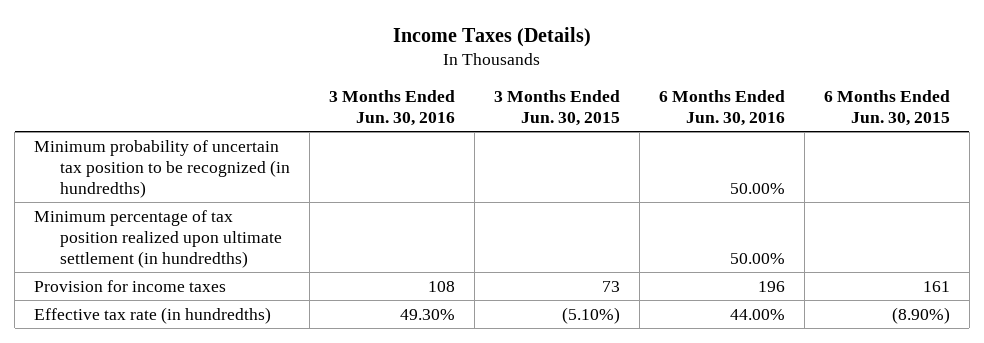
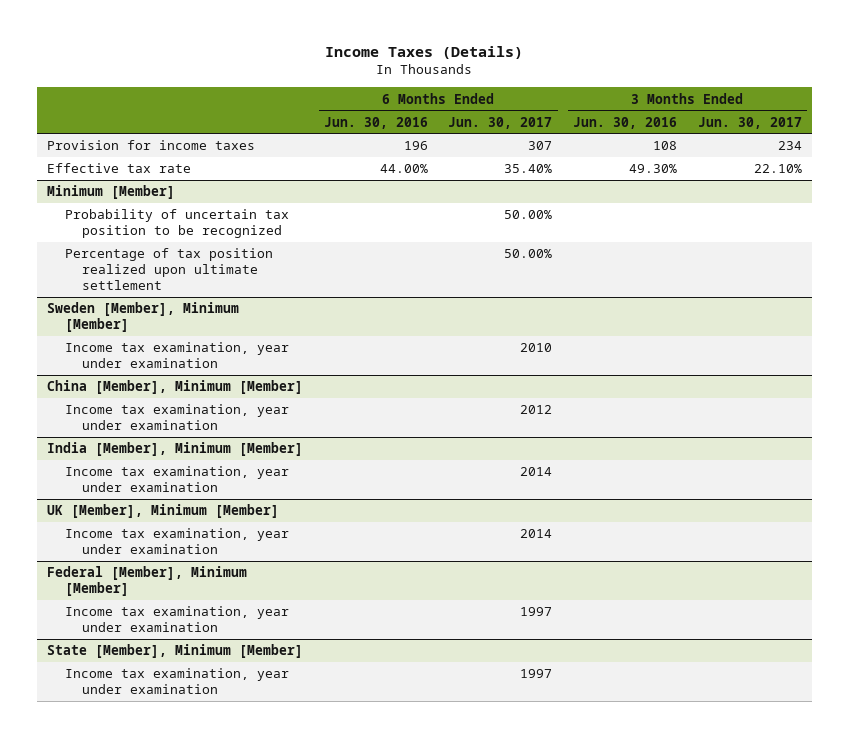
[493,89,620,126] 3 Months Ended Jun. 30, 2015 -> none
[823,89,950,126] 6 Months Ended Jun. 30, 2015 -> none
none -> [448,116,553,129] Jun. 30, 2017
none -> [697,116,802,129] Jun. 30, 2017
[34,139,290,198] Minimum probability of uncertain tax position to be recognized (in hundredths) -> none
[34,209,282,268] Minimum percentage of tax position realized upon ultimate settlement (in hundredths) -> none
[34,306,272,324] Effective tax rate (in hundredths) -> [47,163,192,174] Effective tax rate
none -> [47,185,176,200] Minimum [Member]
none -> [64,209,289,238] Probability of uncertain tax position to be recognized
none -> [64,248,273,290] Percentage of tax position realized upon ultimate settlement
none -> [47,302,240,332] Sweden [Member], Minimum [Member]
none -> [64,342,289,368] Income tax examination, year under examination
none -> [47,380,304,395] China [Member], Minimum [Member]
none -> [64,404,289,430] Income tax examination, year under examination
none -> [47,442,304,457] India [Member], Minimum [Member]
none -> [64,466,289,492] Income tax examination, year under examination
none -> [47,504,280,519] UK [Member], Minimum [Member]
none -> [64,528,289,554] Income tax examination, year under examination
none -> [47,566,248,596] Federal [Member], Minimum [Member]
none -> [64,606,289,632] Income tax examination, year under examination
none -> [47,644,304,659] State [Member], Minimum [Member]
none -> [64,668,289,694] Income tax examination, year under examination

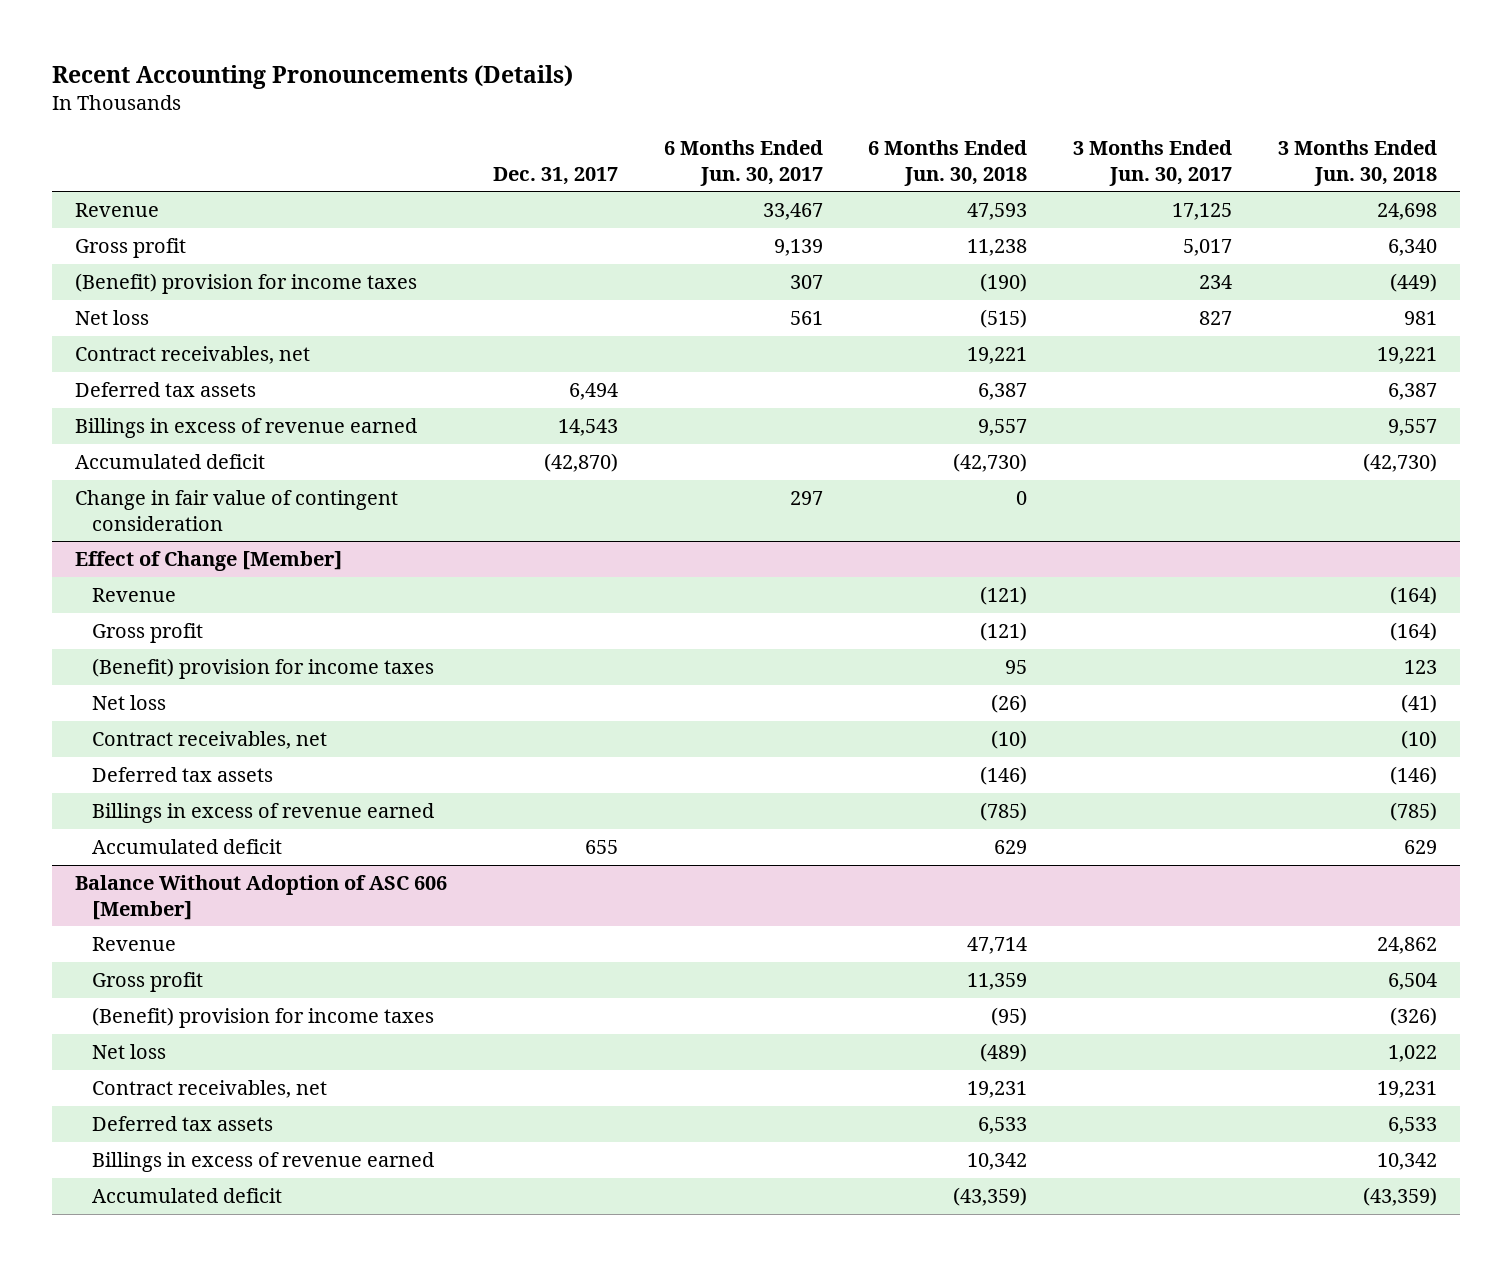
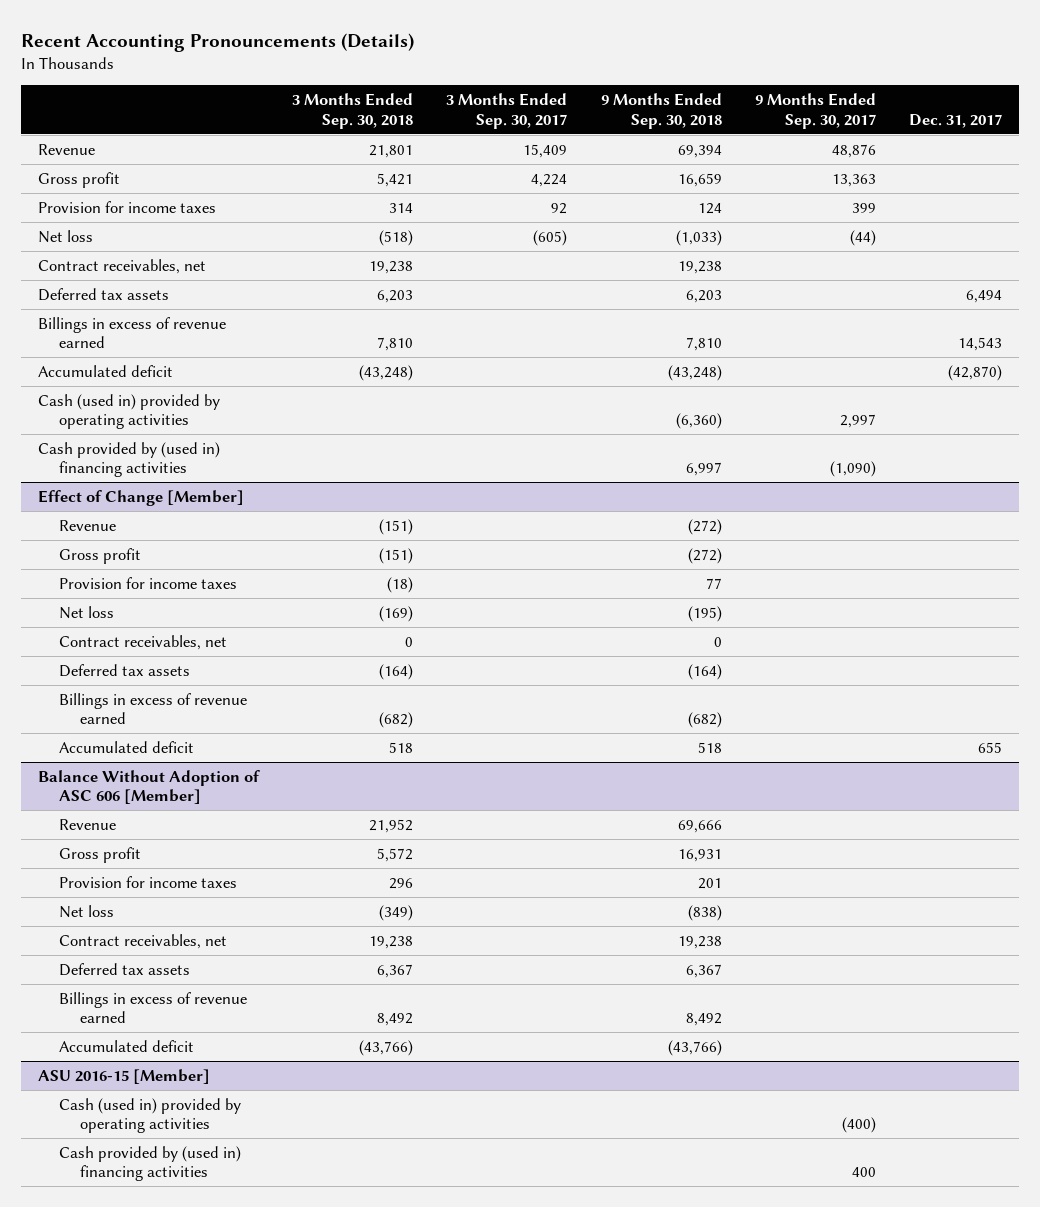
[663,140,823,186] 6 Months Ended Jun. 30, 2017 -> none
[868,140,1028,186] 6 Months Ended Jun. 30, 2018 -> none
[1073,140,1233,186] 3 Months Ended Jun. 30, 2017 -> none
[1278,140,1438,186] 3 Months Ended Jun. 30, 2018 -> none
none -> [292,93,414,129] 3 Months Ended Sep. 30, 2018
none -> [446,93,568,129] 3 Months Ended Sep. 30, 2017
none -> [600,93,722,129] 9 Months Ended Sep. 30, 2018
none -> [755,93,877,129] 9 Months Ended Sep. 30, 2017
[74,273,417,295] (Benefit) provision for income taxes -> [37,200,216,213] Provision for income taxes
[74,490,398,531] Change in fair value of contingent consideration -> none
none -> [37,393,220,430] Cash (used in) provided by operating activities
none -> [37,441,220,478] Cash provided by (used in) financing activities
[91,658,434,680] (Benefit) provision for income taxes -> [59,576,238,589] Provision for income taxes
[91,1007,434,1029] (Benefit) provision for income taxes -> [59,875,238,888] Provision for income taxes
none -> [37,1068,210,1084] ASU 2016-15 [Member]
none -> [59,1097,242,1134] Cash (used in) provided by operating activities
none -> [59,1145,242,1182] Cash provided by (used in) financing activities

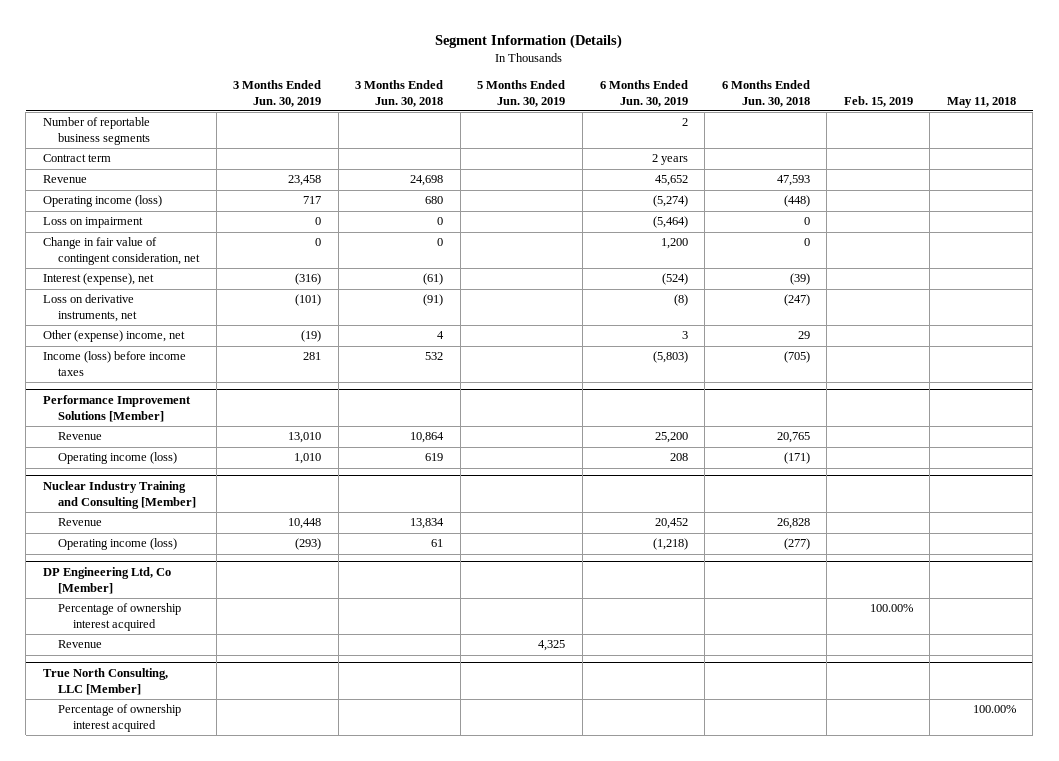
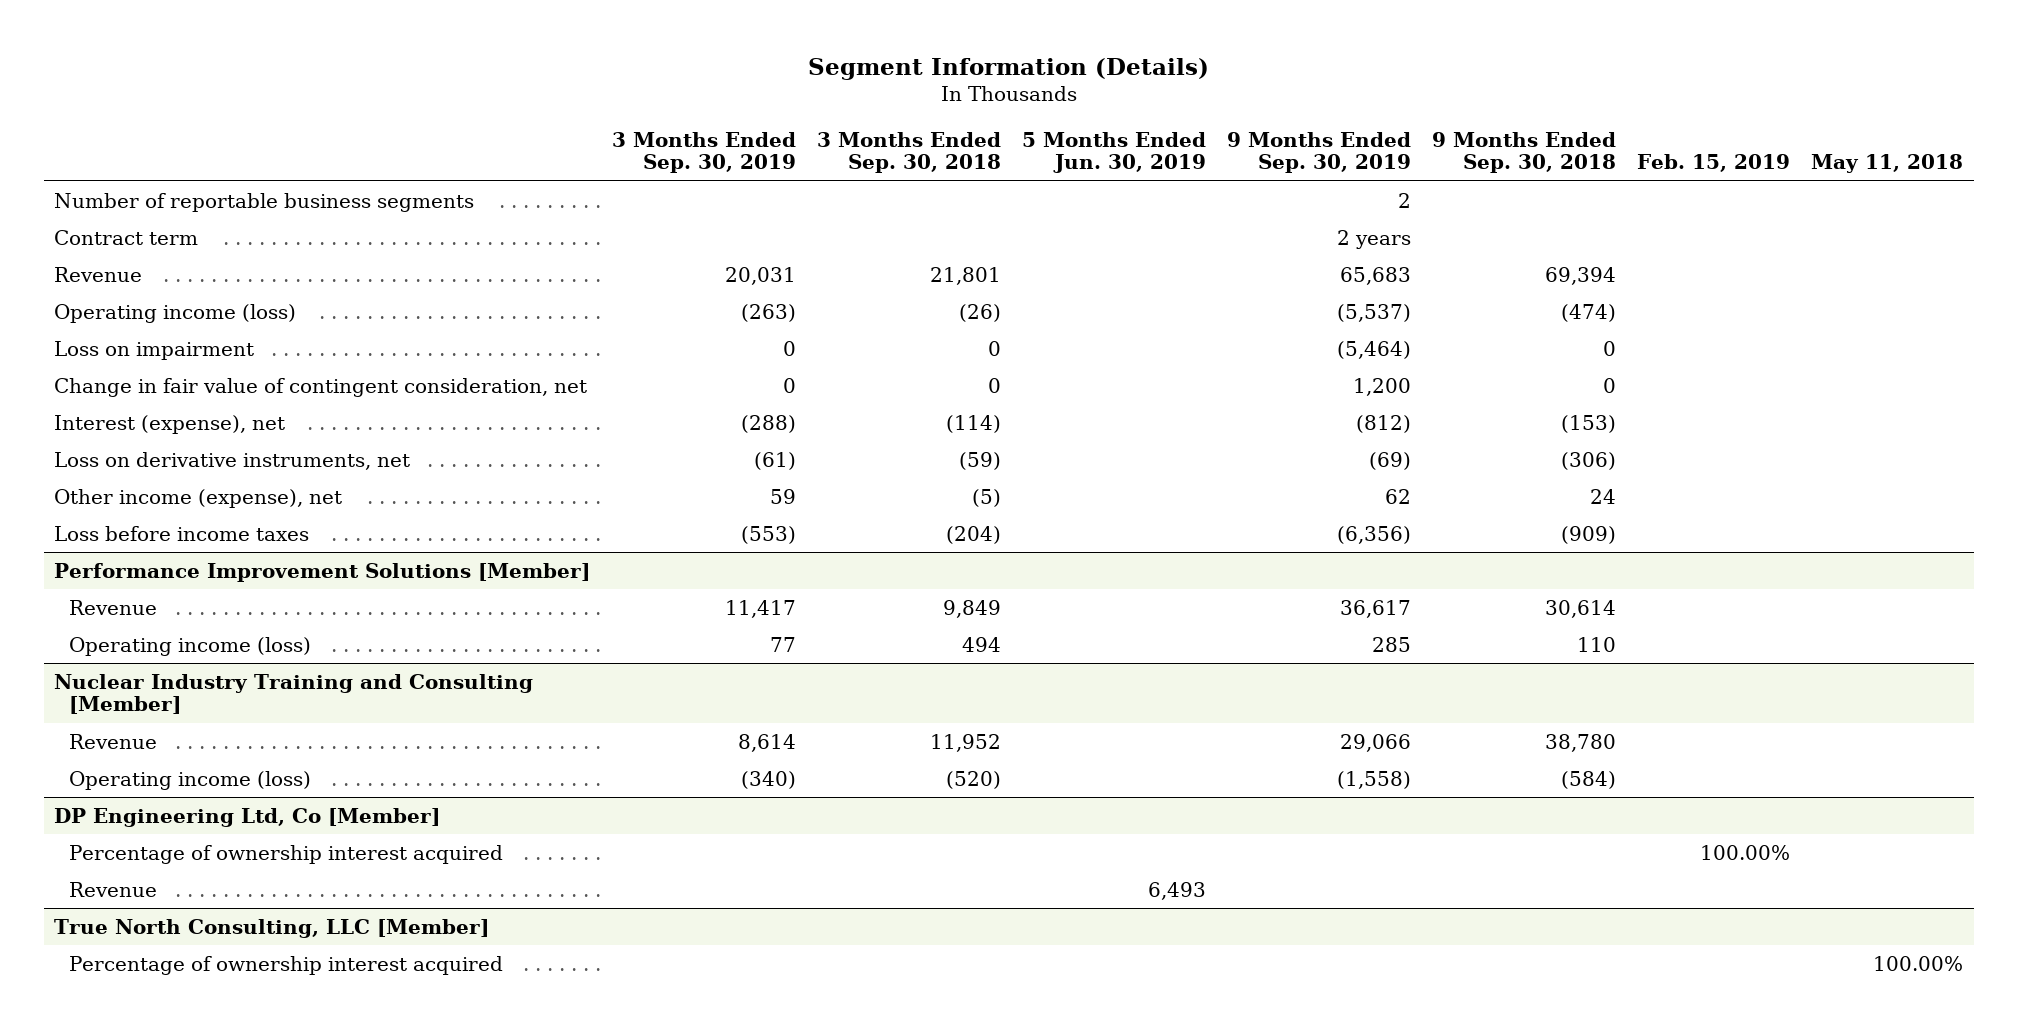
[233,79,322,107] 3 Months Ended Jun. 30, 2019 -> none
[355,79,444,107] 3 Months Ended Jun. 30, 2018 -> none
[599,79,688,107] 6 Months Ended Jun. 30, 2019 -> none
[721,79,810,107] 6 Months Ended Jun. 30, 2018 -> none
none -> [611,131,796,174] 3 Months Ended Sep. 30, 2019
none -> [816,131,1001,174] 3 Months Ended Sep. 30, 2018
none -> [1226,131,1411,174] 9 Months Ended Sep. 30, 2019
none -> [1431,131,1616,174] 9 Months Ended Sep. 30, 2018
[43,330,186,343] Other (expense) income, net -> [54,488,343,508] Other income (expense), net
[43,351,187,377] Income (loss) before income taxes -> [54,525,310,541] Loss before income taxes
[538,640,566,652] 4,325 -> [1147,881,1206,900] 6,493

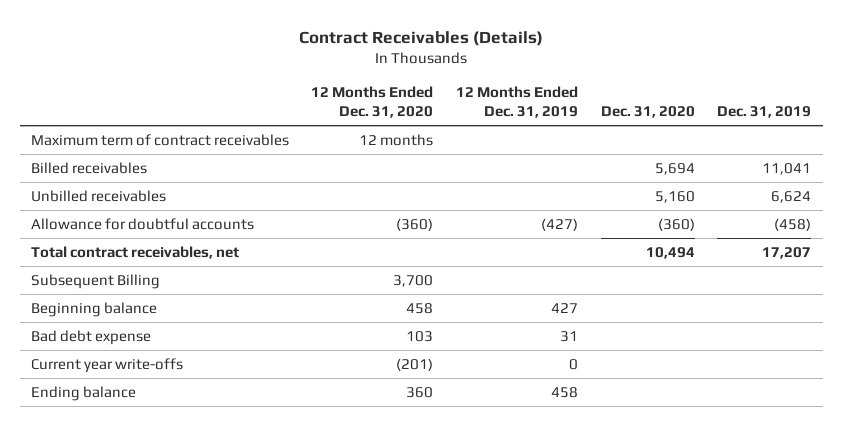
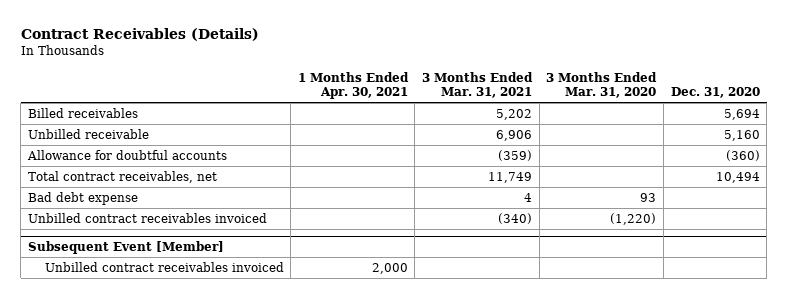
[311,86,434,118] 12 Months Ended Dec. 31, 2020 -> none
[456,86,579,118] 12 Months Ended Dec. 31, 2019 -> none
[717,105,812,118] Dec. 31, 2019 -> none
none -> [297,71,409,100] 1 Months Ended Apr. 30, 2021
none -> [422,71,534,99] 3 Months Ended Mar. 31, 2021
none -> [546,71,658,99] 3 Months Ended Mar. 31, 2020
[30,134,289,147] Maximum term of contract receivables -> none
[30,190,166,203] Unbilled receivables -> [27,128,149,139] Unbilled receivable
[30,274,160,290] Subsequent Billing -> none
[30,302,157,318] Beginning balance -> none
[30,358,183,374] Current year write-offs -> none
[30,386,136,402] Ending balance -> none
none -> [27,212,267,223] Unbilled contract receivables invoiced
none -> [27,240,224,254] Subsequent Event [Member]
none -> [44,261,284,272] Unbilled contract receivables invoiced

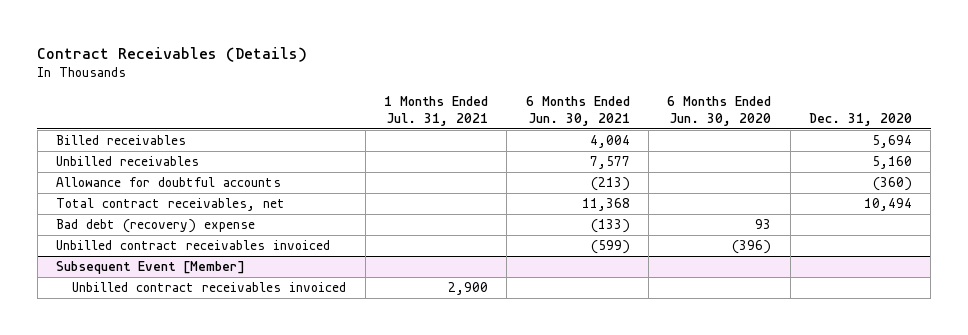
[297,71,409,100] 1 Months Ended Apr. 30, 2021 -> none
[422,71,534,99] 3 Months Ended Mar. 31, 2021 -> none
[546,71,658,99] 3 Months Ended Mar. 31, 2020 -> none
none -> [383,96,488,127] 1 Months Ended Jul. 31, 2021
none -> [525,96,630,127] 6 Months Ended Jun. 30, 2021
none -> [667,96,772,127] 6 Months Ended Jun. 30, 2020
[27,128,149,139] Unbilled receivable -> [56,156,200,167] Unbilled receivables
[27,191,138,205] Bad debt expense -> [56,219,256,234] Bad debt (recovery) expense

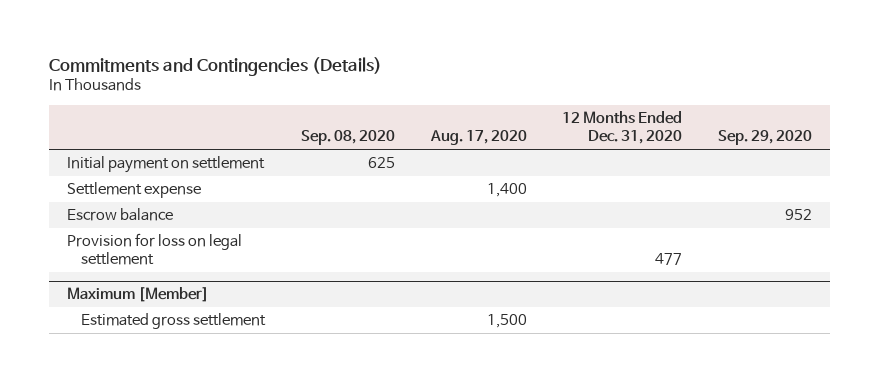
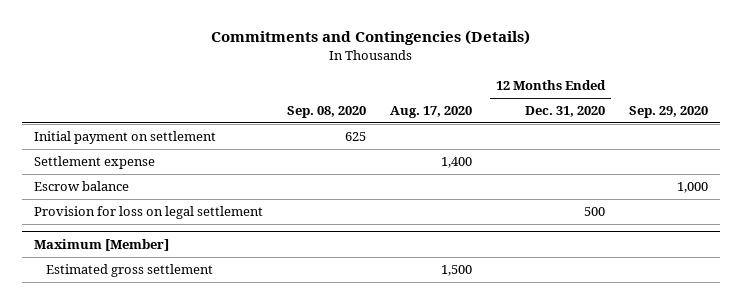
[785,209,813,221] 952 -> [677,182,709,194] 1,000
[655,253,683,266] 477 -> [584,207,606,217] 500

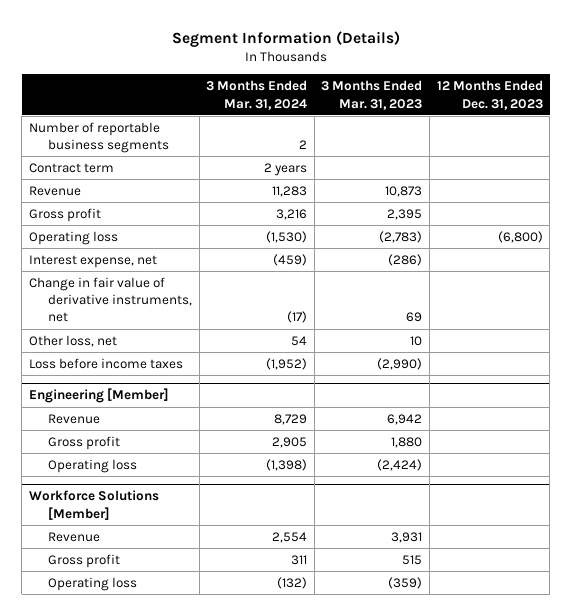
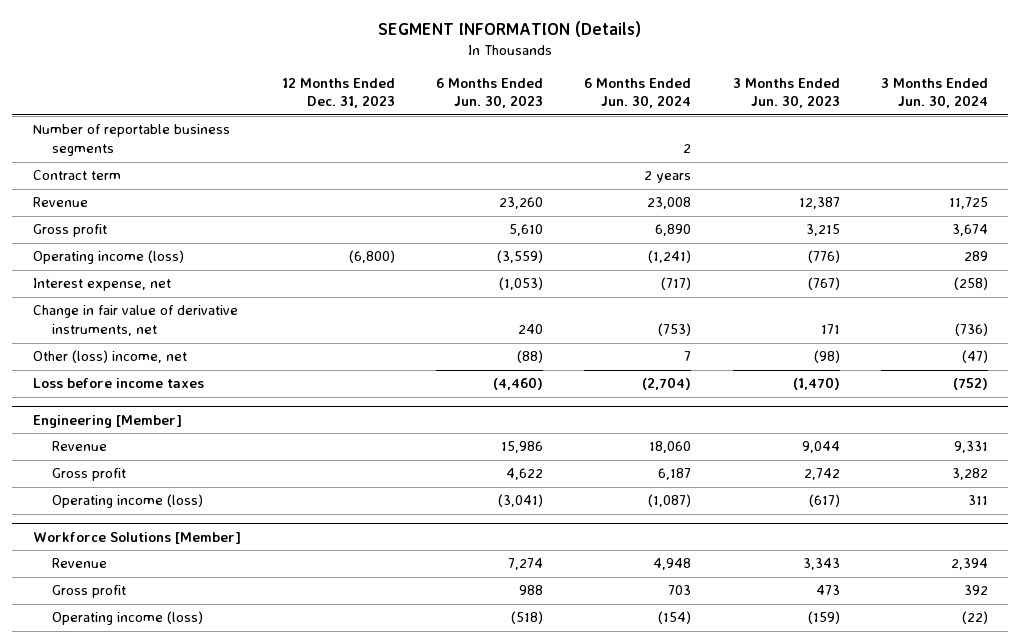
[171,30,400,47] Segment Information (Details) -> [378,21,642,38] SEGMENT INFORMATION (Details)
[206,80,308,110] 3 Months Ended Mar. 31, 2024 -> none
[321,80,423,110] 3 Months Ended Mar. 31, 2023 -> none
none -> [436,77,544,109] 6 Months Ended Jun. 30, 2023
none -> [584,77,692,109] 6 Months Ended Jun. 30, 2024
none -> [732,77,840,109] 3 Months Ended Jun. 30, 2023
none -> [880,77,988,109] 3 Months Ended Jun. 30, 2024
[28,230,118,245] Operating loss -> [33,250,185,265] Operating income (loss)
[28,334,117,347] Other loss, net -> [33,350,188,364] Other (loss) income, net
[47,458,137,473] Operating loss -> [51,494,203,509] Operating income (loss)
[47,576,137,591] Operating loss -> [51,611,203,626] Operating income (loss)

